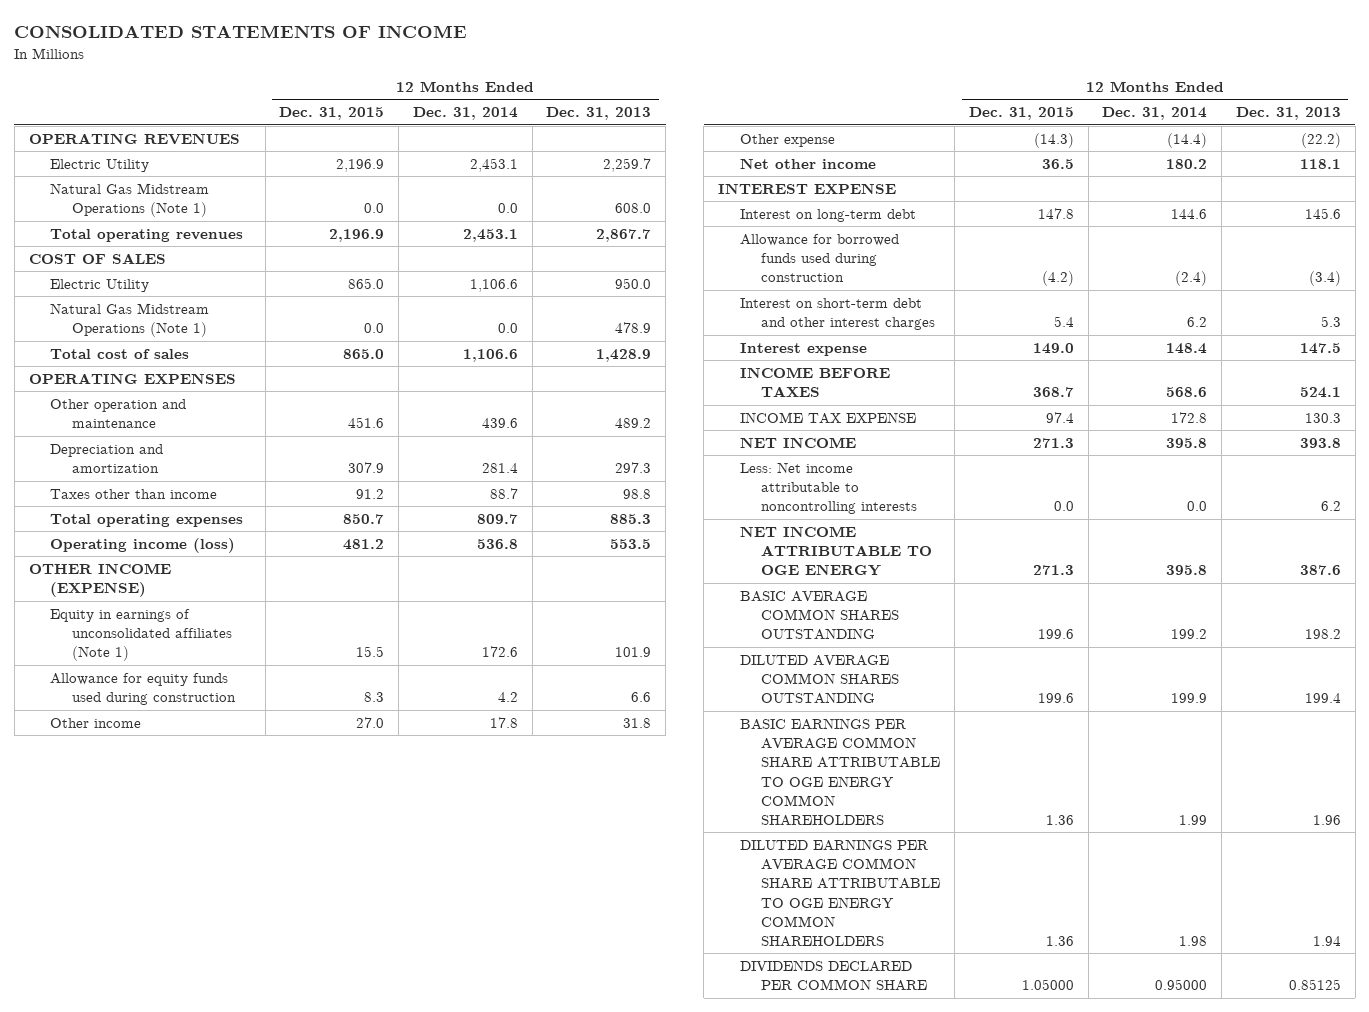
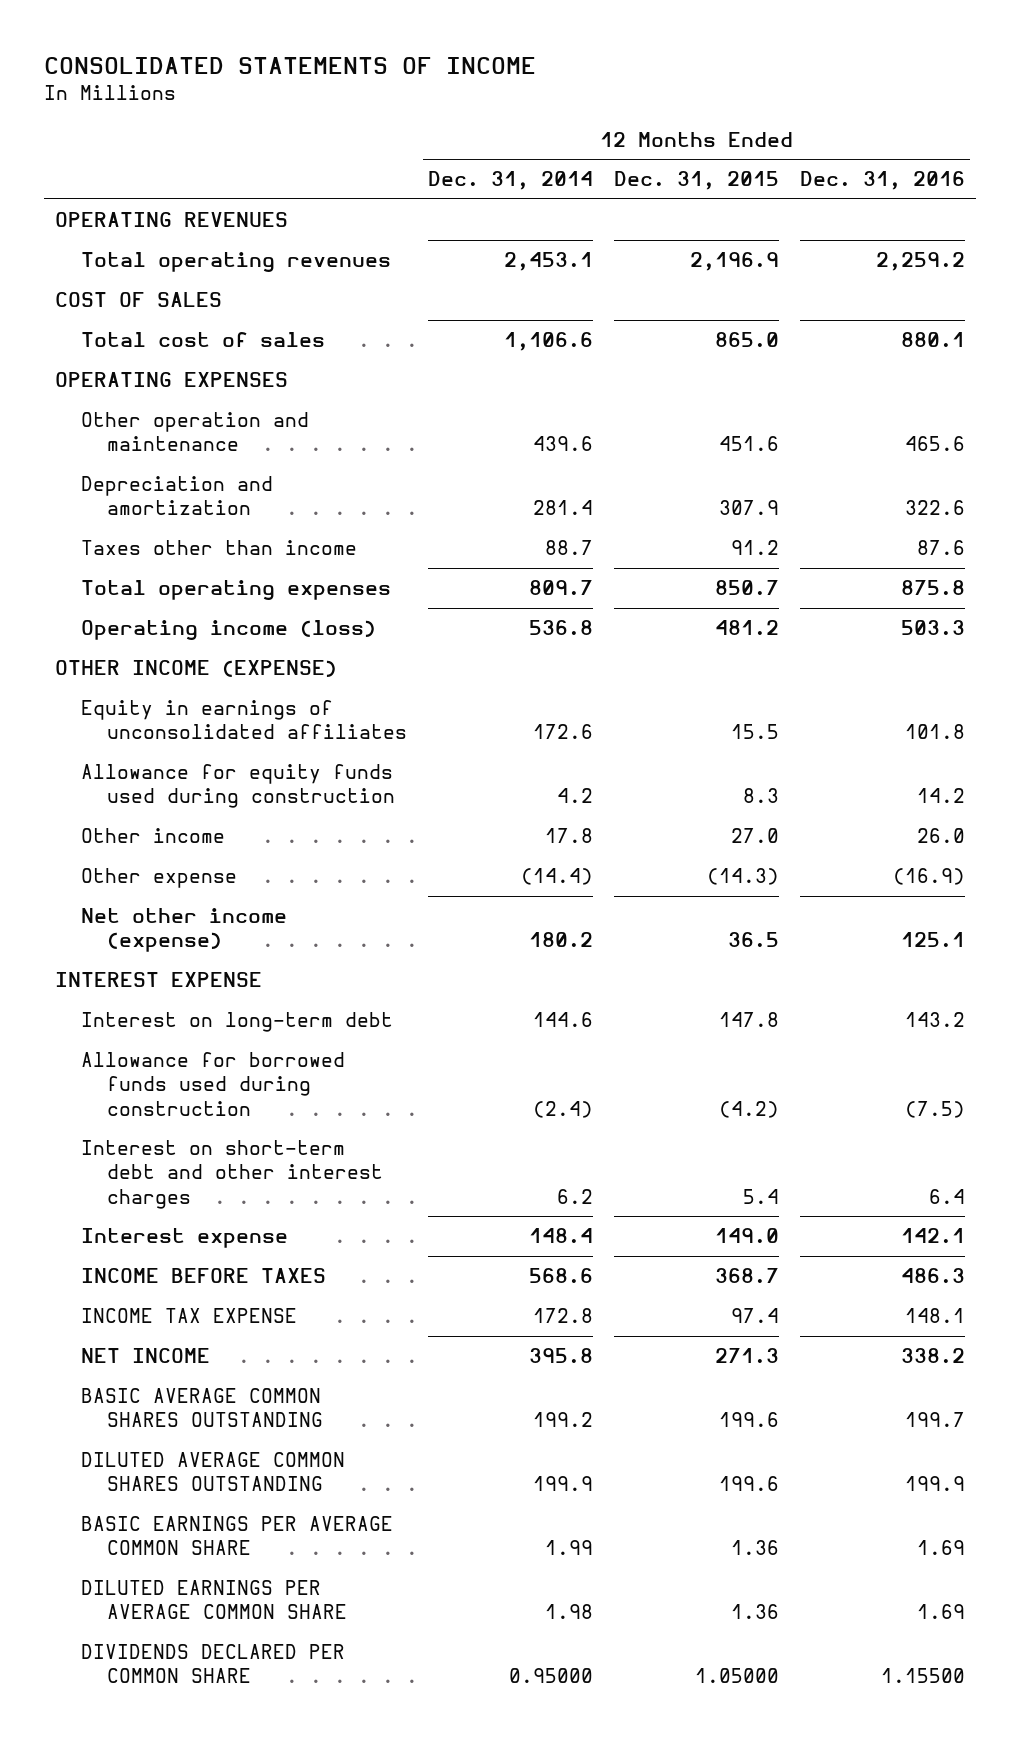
[546,107,652,121] Dec. 31, 2013 -> none
none -> [800,171,966,191] Dec. 31, 2016
[50,158,150,172] Electric Utility -> none
[50,182,210,218] Natural Gas Midstream Operations (Note 1) -> none
[50,278,150,292] Electric Utility -> none
[50,302,210,338] Natural Gas Midstream Operations (Note 1) -> none
[50,608,232,662] Equity in earnings of unconsolidated affiliates (Note 1) -> [81,700,408,740] Equity in earnings of unconsolidated affiliates
[739,157,876,169] Net other income -> [81,908,288,953] Net other income (expense)
[739,461,918,515] Less: Net income attributable to noncontrolling interests -> none
[739,525,933,577] NET INCOME ATTRIBUTABLE TO OGE ENERGY -> none
[739,717,941,826] BASIC EARNINGS PER AVERAGE COMMON SHARE ATTRIBUTABLE TO OGE ENERGY COMMON SHAREHOLDERS -> [81,1516,394,1556] BASIC EARNINGS PER AVERAGE COMMON SHARE
[739,838,941,947] DILUTED EARNINGS PER AVERAGE COMMON SHARE ATTRIBUTABLE TO OGE ENERGY COMMON SHAREHOLDERS -> [81,1580,348,1620] DILUTED EARNINGS PER AVERAGE COMMON SHARE

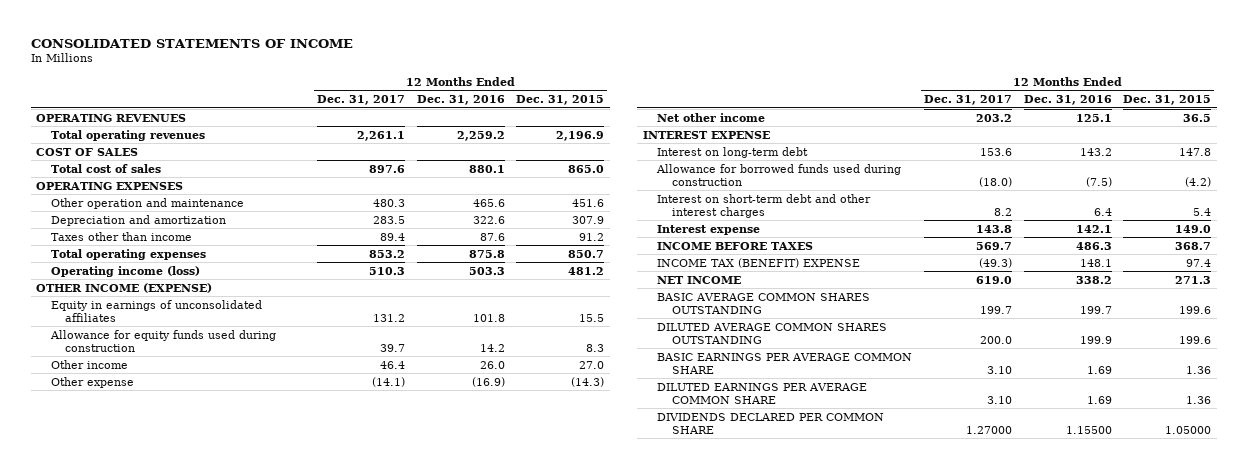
[428,171,594,191] Dec. 31, 2014 -> none
none -> [317,95,406,106] Dec. 31, 2017
[81,908,288,953] Net other income (expense) -> [657,112,766,122] Net other income
[81,1308,298,1324] INCOME TAX EXPENSE -> [657,257,861,268] INCOME TAX (BENEFIT) EXPENSE

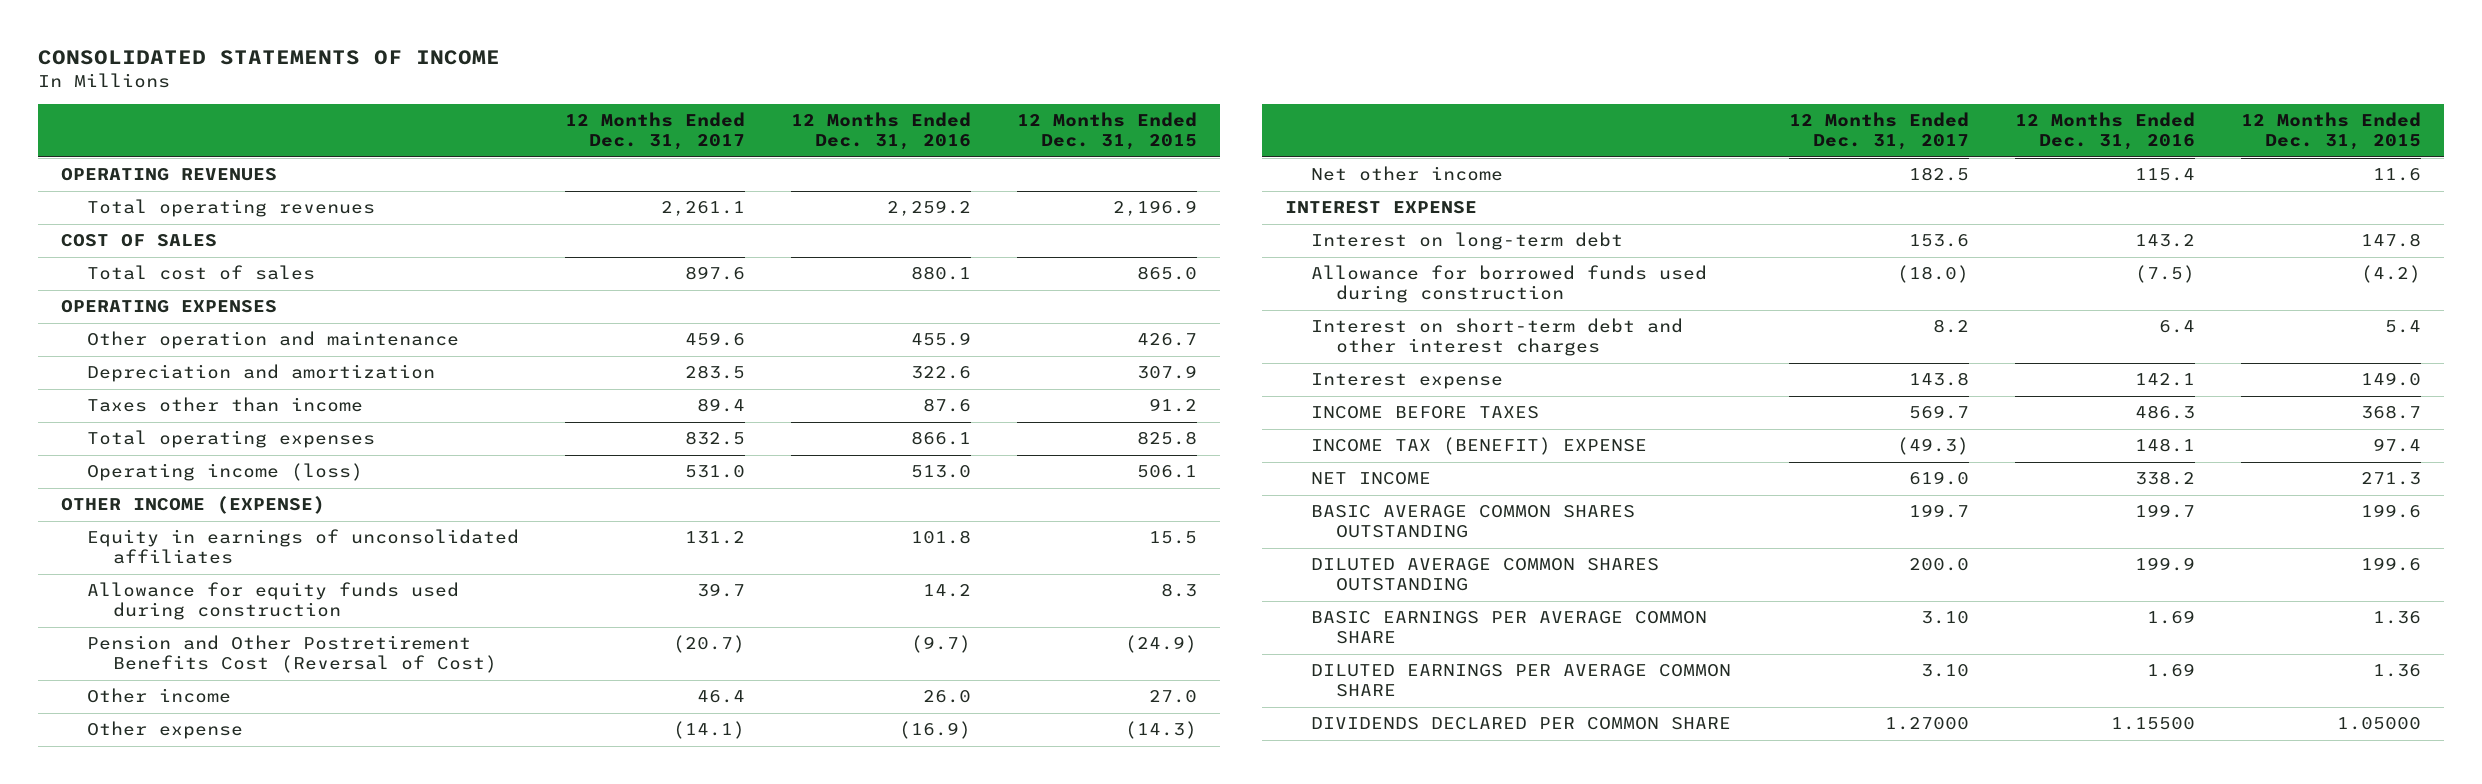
[373,198,406,207] 480.3 -> [685,332,746,347] 459.6
[472,198,505,207] 465.6 -> [910,332,971,347] 455.9
[572,198,605,207] 451.6 -> [1136,333,1197,347] 426.7
[369,249,406,258] 853.2 -> [685,431,746,446] 832.5
[468,249,505,258] 875.8 -> [910,431,971,446] 866.1
[568,249,605,258] 850.7 -> [1136,431,1197,446] 825.8
[369,266,406,275] 510.3 -> [685,465,746,479] 531.0
[468,266,505,275] 503.3 -> [910,465,971,479] 513.0
[568,266,605,275] 481.2 -> [1136,465,1197,479] 506.1
none -> [87,635,497,674] Pension and Other Postretirement Benefits Cost (Reversal of Cost)
[976,113,1013,122] 203.2 -> [1908,167,1969,182] 182.5
[1075,113,1112,122] 125.1 -> [2134,168,2195,182] 115.4
[1183,113,1212,122] 36.5 -> [2372,168,2421,182] 11.6

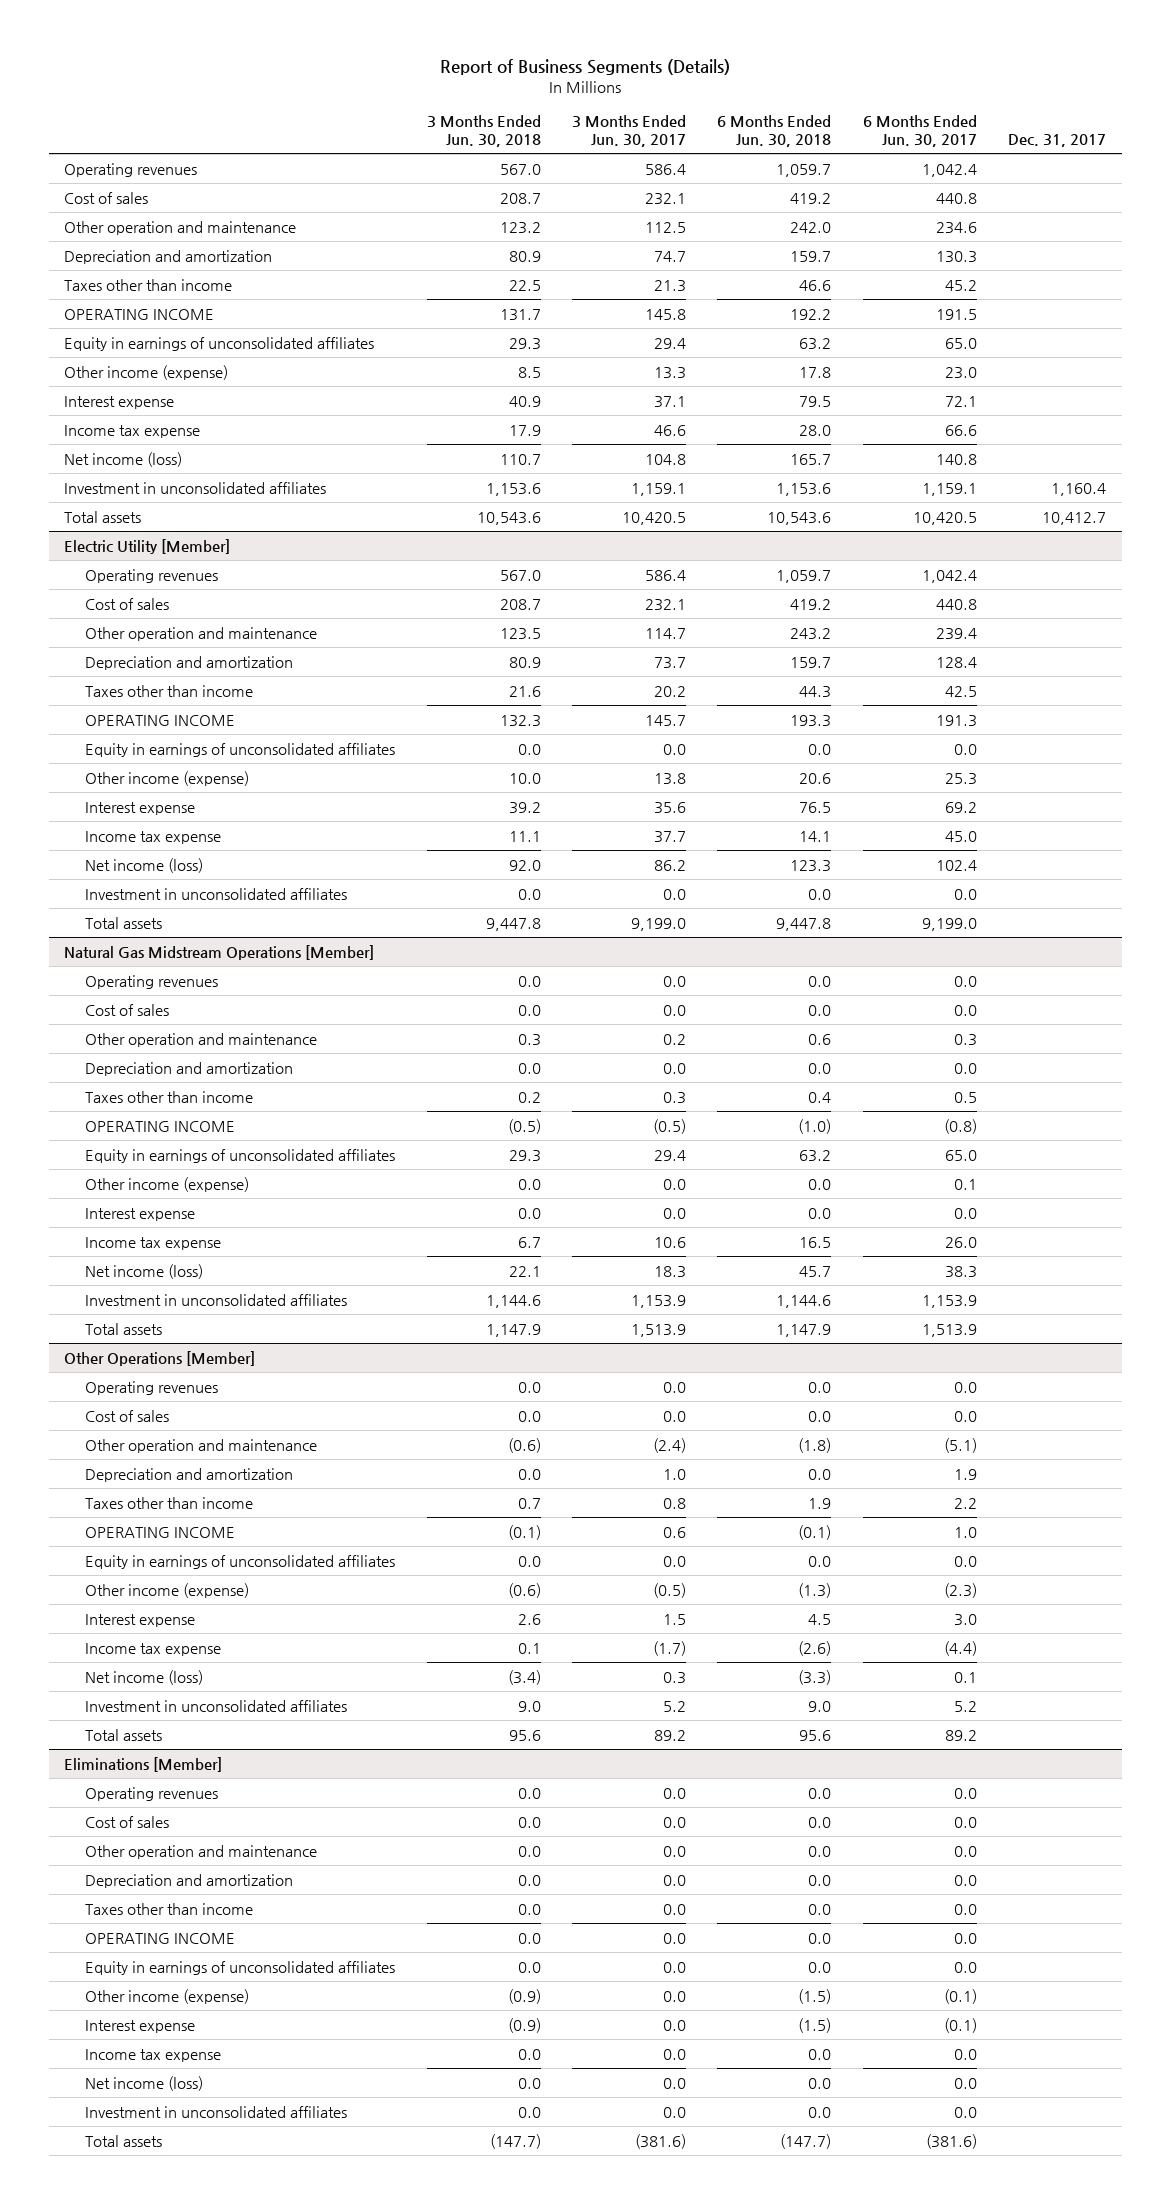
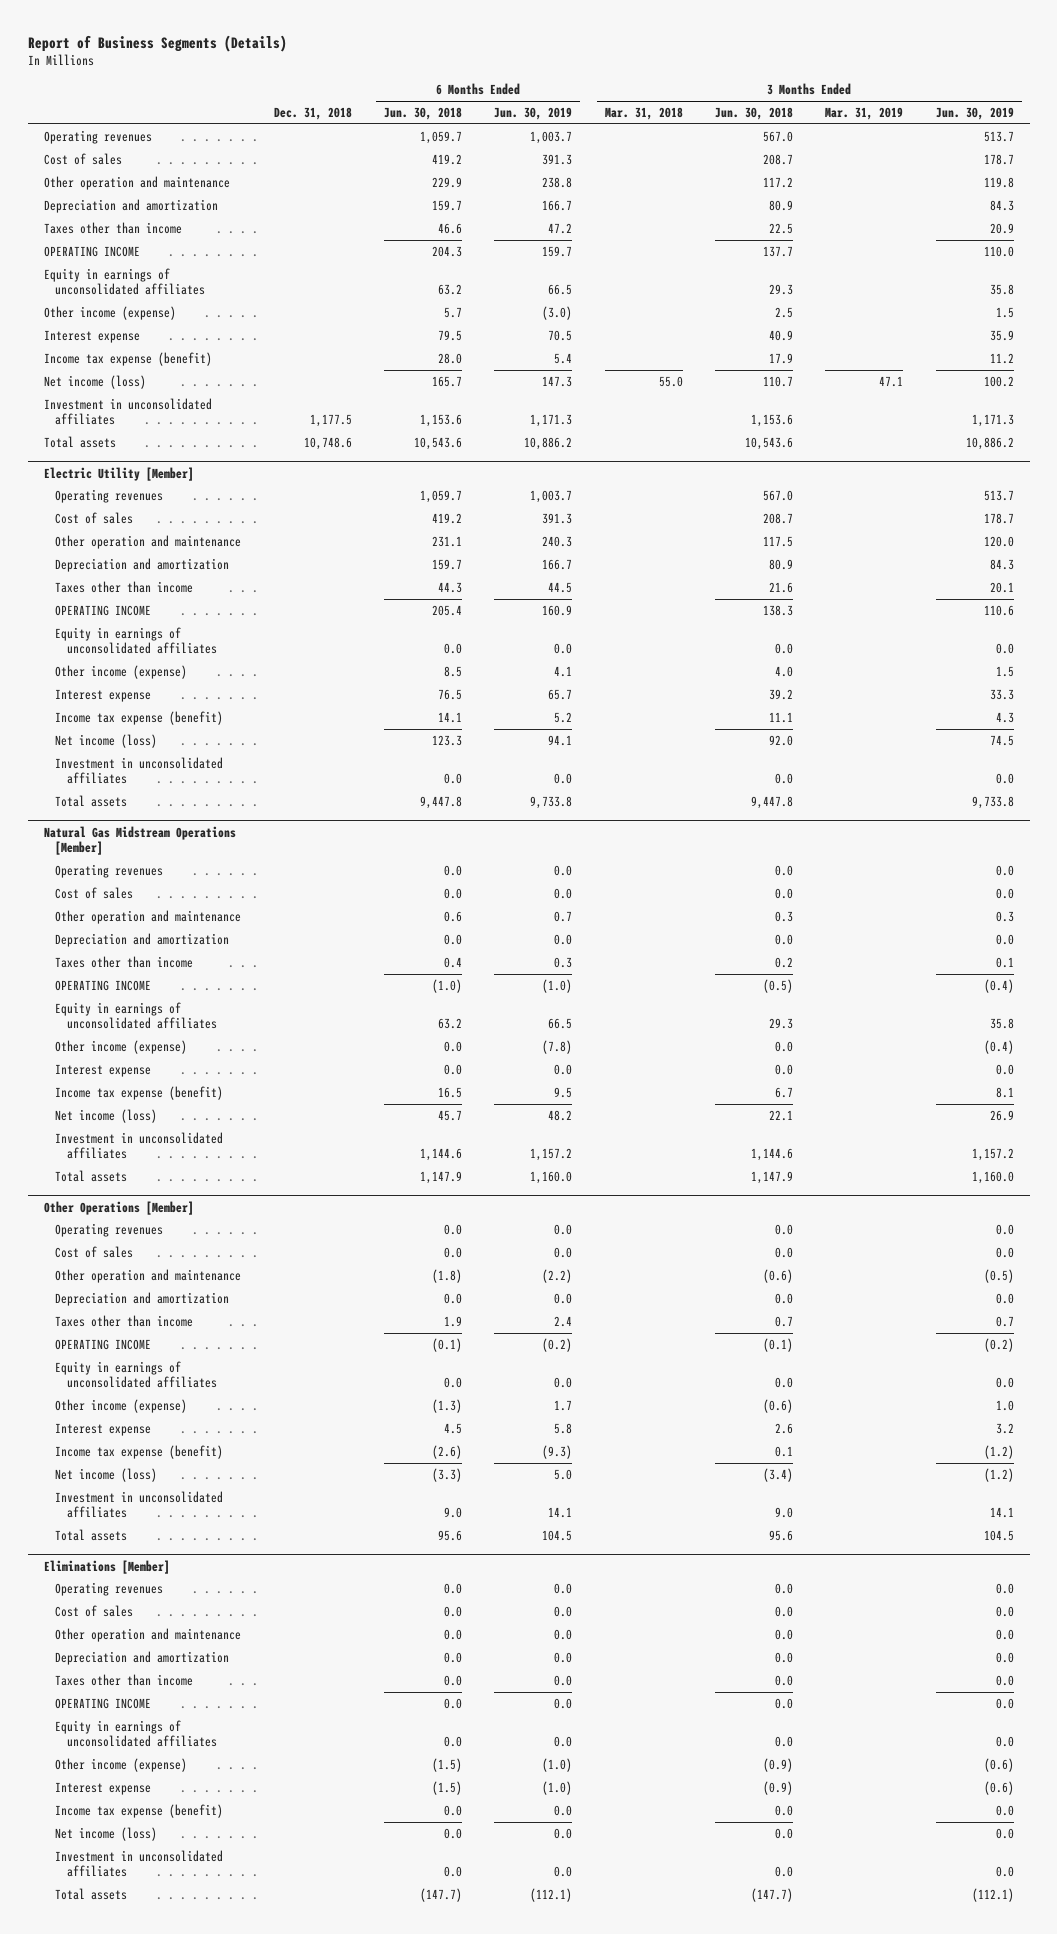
[572,115,687,147] 3 Months Ended Jun. 30, 2017 -> none
[862,115,977,147] 6 Months Ended Jun. 30, 2017 -> none
[1008,133,1107,147] Dec. 31, 2017 -> none
none -> [273,107,352,121] Dec. 31, 2018
none -> [494,107,573,121] Jun. 30, 2019
none -> [604,107,683,121] Mar. 31, 2018
none -> [825,107,904,121] Mar. 31, 2019
none -> [935,107,1014,121] Jun. 30, 2019
[499,221,541,234] 123.2 -> [763,176,794,188] 117.2
[790,221,832,233] 242.0 -> [432,176,463,188] 229.9
[499,308,541,321] 131.7 -> [763,245,794,257] 137.7
[790,308,832,320] 192.2 -> [432,245,463,257] 204.3
[517,366,541,378] 8.5 -> [775,306,794,318] 2.5
[799,366,832,378] 17.8 -> [444,306,463,318] 5.7
[64,424,201,438] Income tax expense -> [43,351,212,366] Income tax expense (benefit)
[499,627,541,640] 123.5 -> [763,535,794,547] 117.5
[790,627,832,640] 243.2 -> [432,535,463,547] 231.1
[499,714,541,727] 132.3 -> [763,604,794,616] 138.3
[790,714,832,727] 193.3 -> [432,604,463,616] 205.4
[508,772,541,784] 10.0 -> [775,665,794,677] 4.0
[799,772,832,784] 20.6 -> [444,665,463,677] 8.5
[85,830,222,844] Income tax expense -> [55,710,224,725] Income tax expense (benefit)
[85,1236,222,1250] Income tax expense -> [55,1085,224,1100] Income tax expense (benefit)
[85,1642,222,1656] Income tax expense -> [55,1444,224,1459] Income tax expense (benefit)
[85,2048,222,2062] Income tax expense -> [55,1803,224,1818] Income tax expense (benefit)

